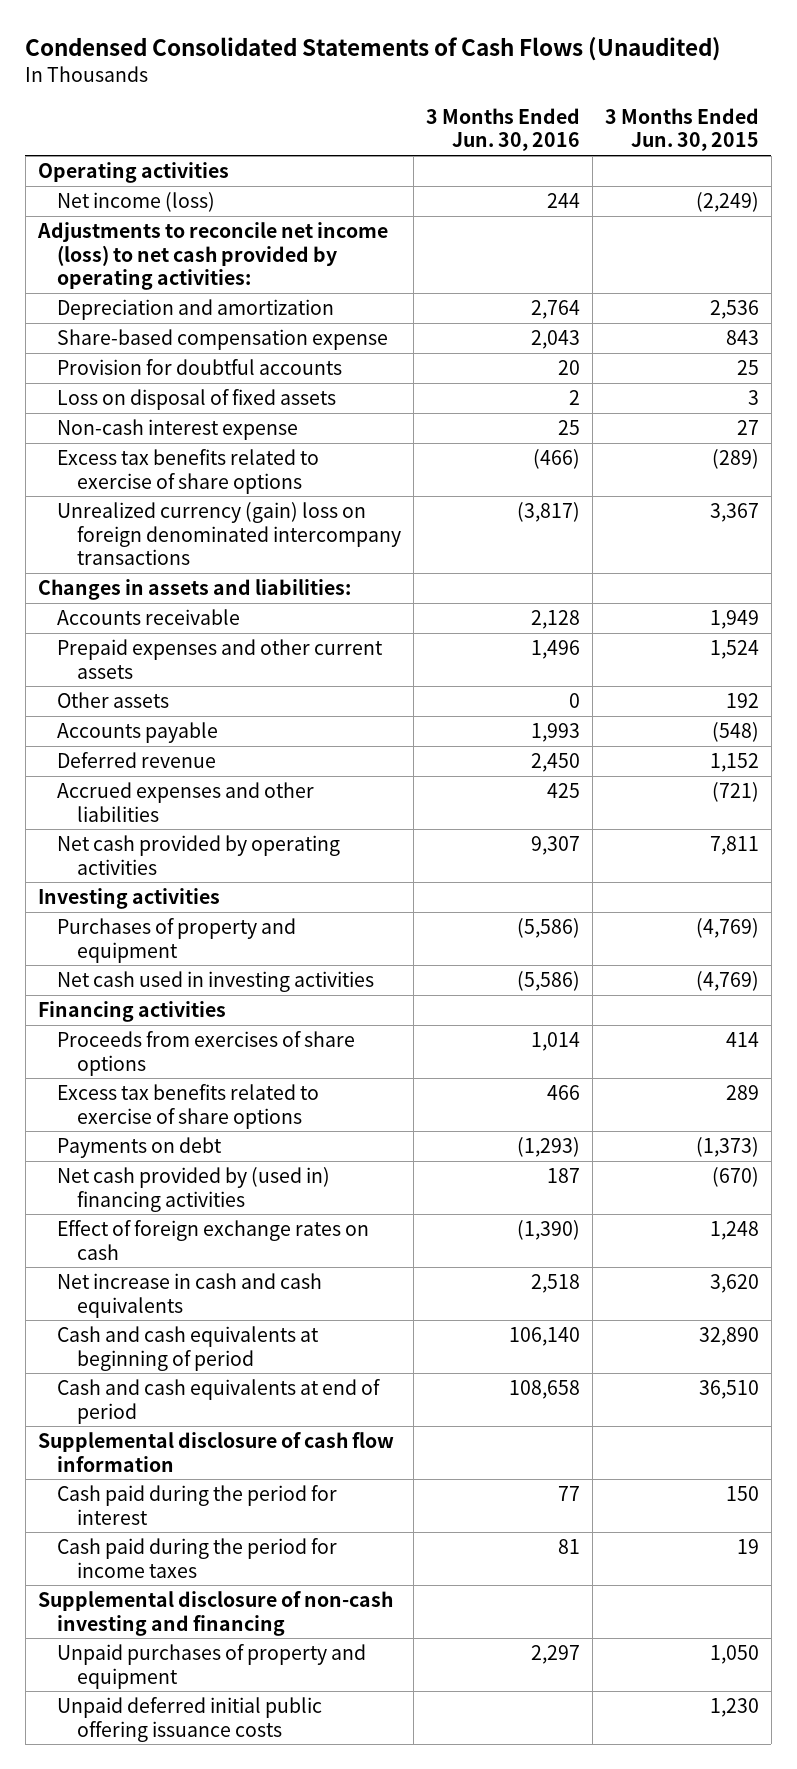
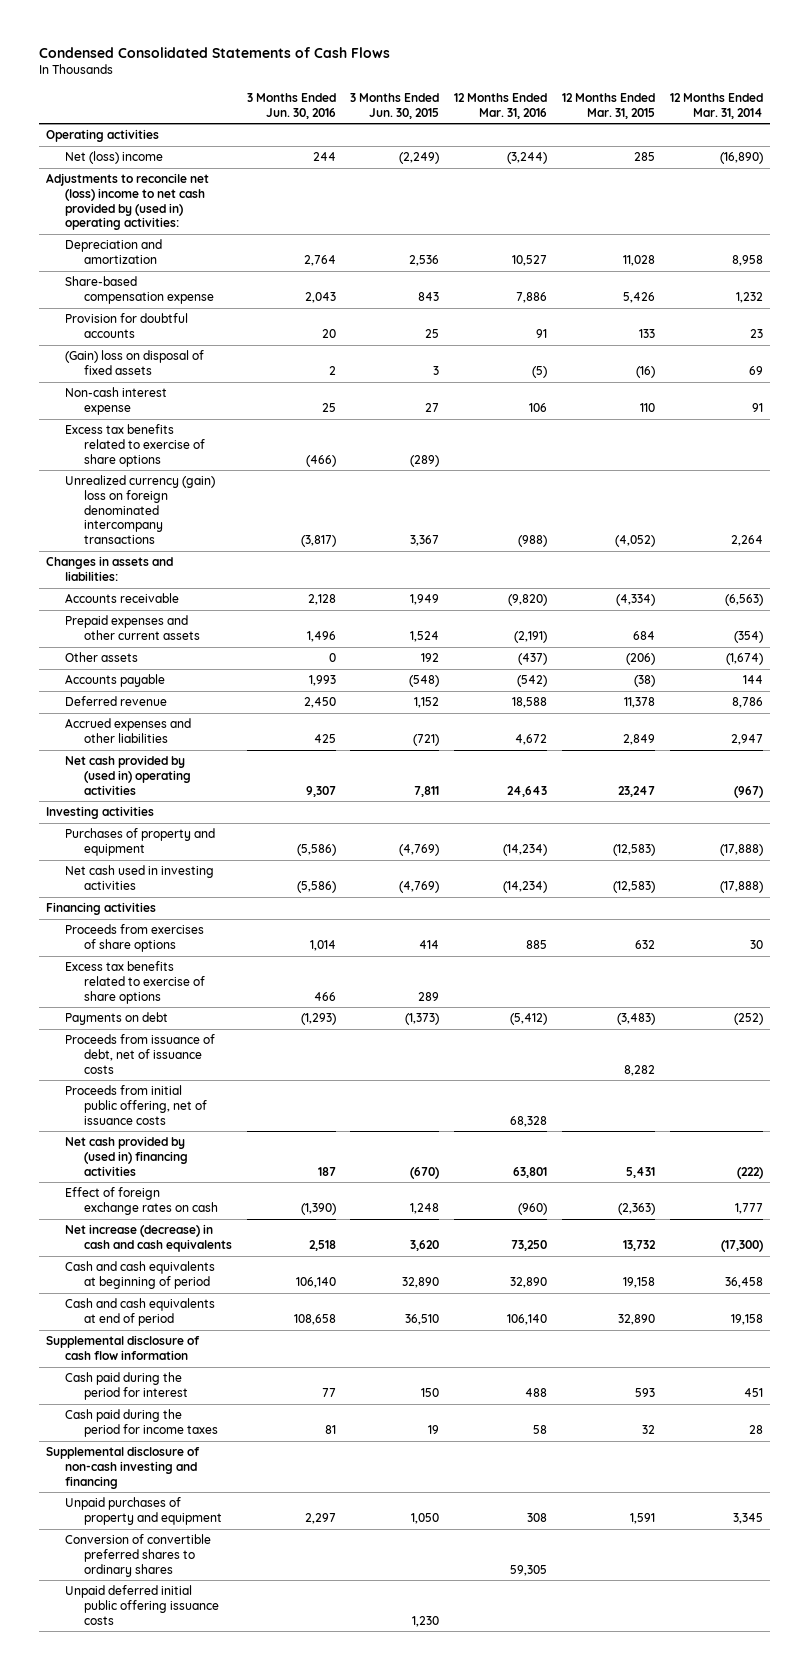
[25,36,722,61] Condensed Consolidated Statements of Cash Flows (Unaudited) -> [38,46,390,58] Condensed Consolidated Statements of Cash Flows
none -> [454,92,548,119] 12 Months Ended Mar. 31, 2016
none -> [562,92,656,119] 12 Months Ended Mar. 31, 2015
none -> [669,92,763,119] 12 Months Ended Mar. 31, 2014
[57,192,216,213] Net income (loss) -> [64,151,163,165] Net (loss) income
[36,222,388,290] Adjustments to reconcile net income (loss) to net cash provided by operating activities: -> [46,173,210,231] Adjustments to reconcile net (loss) income to net cash provided by (used in) operating activities:
[57,389,337,411] Loss on disposal of fixed assets -> [64,350,204,376] (Gain) loss on disposal of fixed assets
[57,835,341,875] Net cash provided by operating activities -> [64,755,191,795] Net cash provided by (used in) operating activities
none -> [64,1034,215,1074] Proceeds from issuance of debt, net of issuance costs
none -> [64,1085,207,1125] Proceeds from initial public offering, net of issuance costs
[57,1273,323,1318] Net increase in cash and cash equivalents -> [64,1224,232,1253] Net increase (decrease) in cash and cash equivalents
none -> [64,1534,211,1577] Conversion of convertible preferred shares to ordinary shares

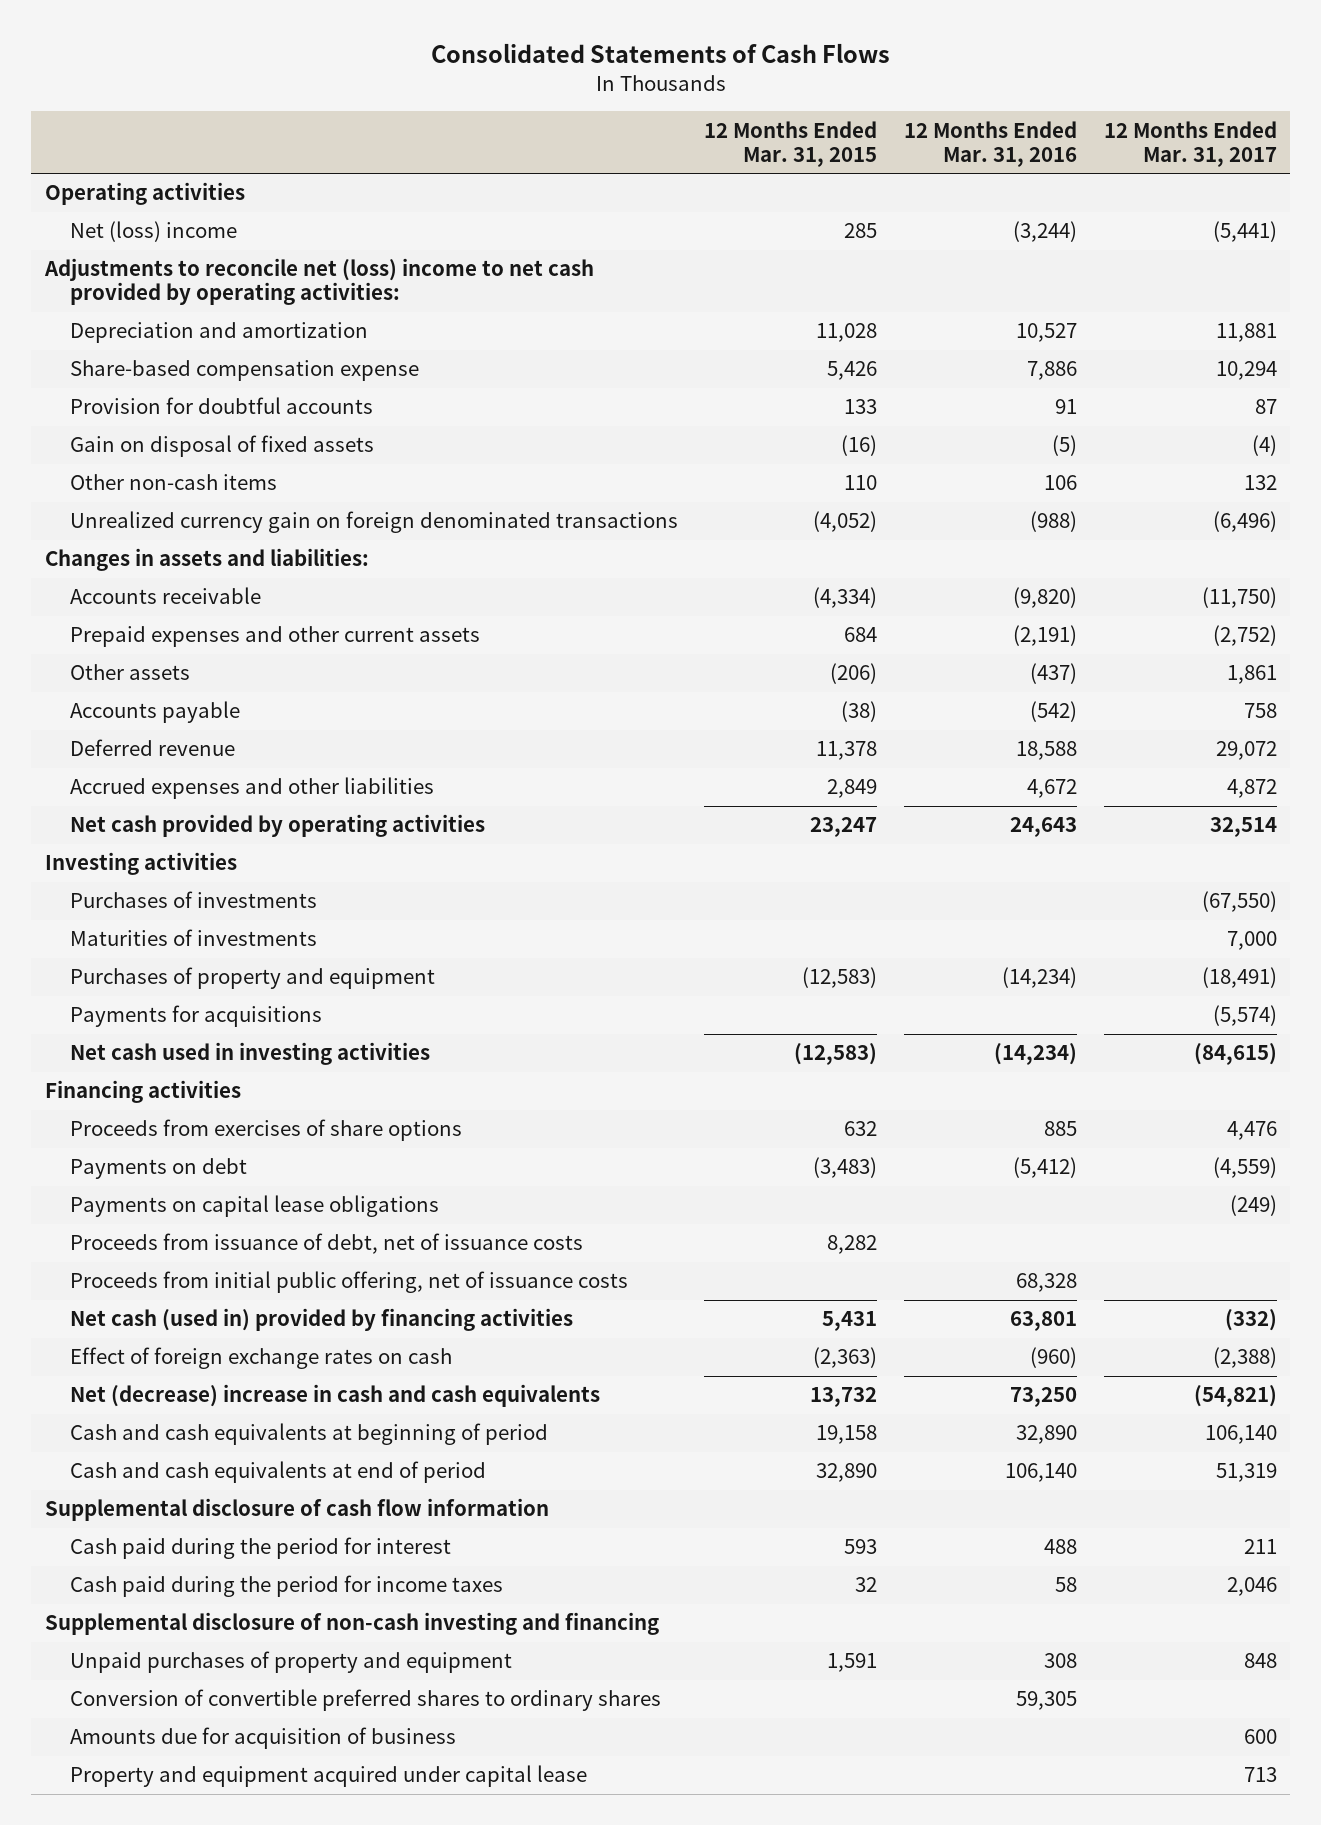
[38,46,390,58] Condensed Consolidated Statements of Cash Flows -> [430,43,890,64] Consolidated Statements of Cash Flows
[246,92,336,119] 3 Months Ended Jun. 30, 2016 -> none
[350,92,440,119] 3 Months Ended Jun. 30, 2015 -> none
[669,92,763,119] 12 Months Ended Mar. 31, 2014 -> none
none -> [1103,120,1277,167] 12 Months Ended Mar. 31, 2017
[46,173,210,231] Adjustments to reconcile net (loss) income to net cash provided by (used in) operating activities: -> [43,258,594,306] Adjustments to reconcile net (loss) income to net cash provided by operating activities:
[64,424,205,467] Excess tax benefits related to exercise of share options -> none
[64,350,204,376] (Gain) loss on disposal of fixed assets -> [69,435,374,458] Gain on disposal of fixed assets
[64,387,167,416] Non-cash interest expense -> [69,474,277,491] Other non-cash items
[64,475,215,545] Unrealized currency (gain) loss on foreign denominated intercompany transactions -> [69,511,678,534] Unrealized currency gain on foreign denominated transactions
[64,755,191,795] Net cash provided by (used in) operating activities -> [69,814,485,838] Net cash provided by operating activities
none -> [69,891,317,909] Purchases of investments
none -> [69,929,317,947] Maturities of investments
none -> [69,1005,322,1028] Payments for acquisitions
[64,961,205,1004] Excess tax benefits related to exercise of share options -> none
none -> [69,1195,439,1218] Payments on capital lease obligations
[64,1136,188,1176] Net cash provided by (used in) financing activities -> [69,1308,573,1332] Net cash (used in) provided by financing activities
[64,1224,232,1253] Net increase (decrease) in cash and cash equivalents -> [69,1384,600,1408] Net (decrease) increase in cash and cash equivalents
[64,1585,219,1625] Unpaid deferred initial public offering issuance costs -> none
none -> [69,1727,456,1750] Amounts due for acquisition of business
none -> [69,1765,587,1788] Property and equipment acquired under capital lease

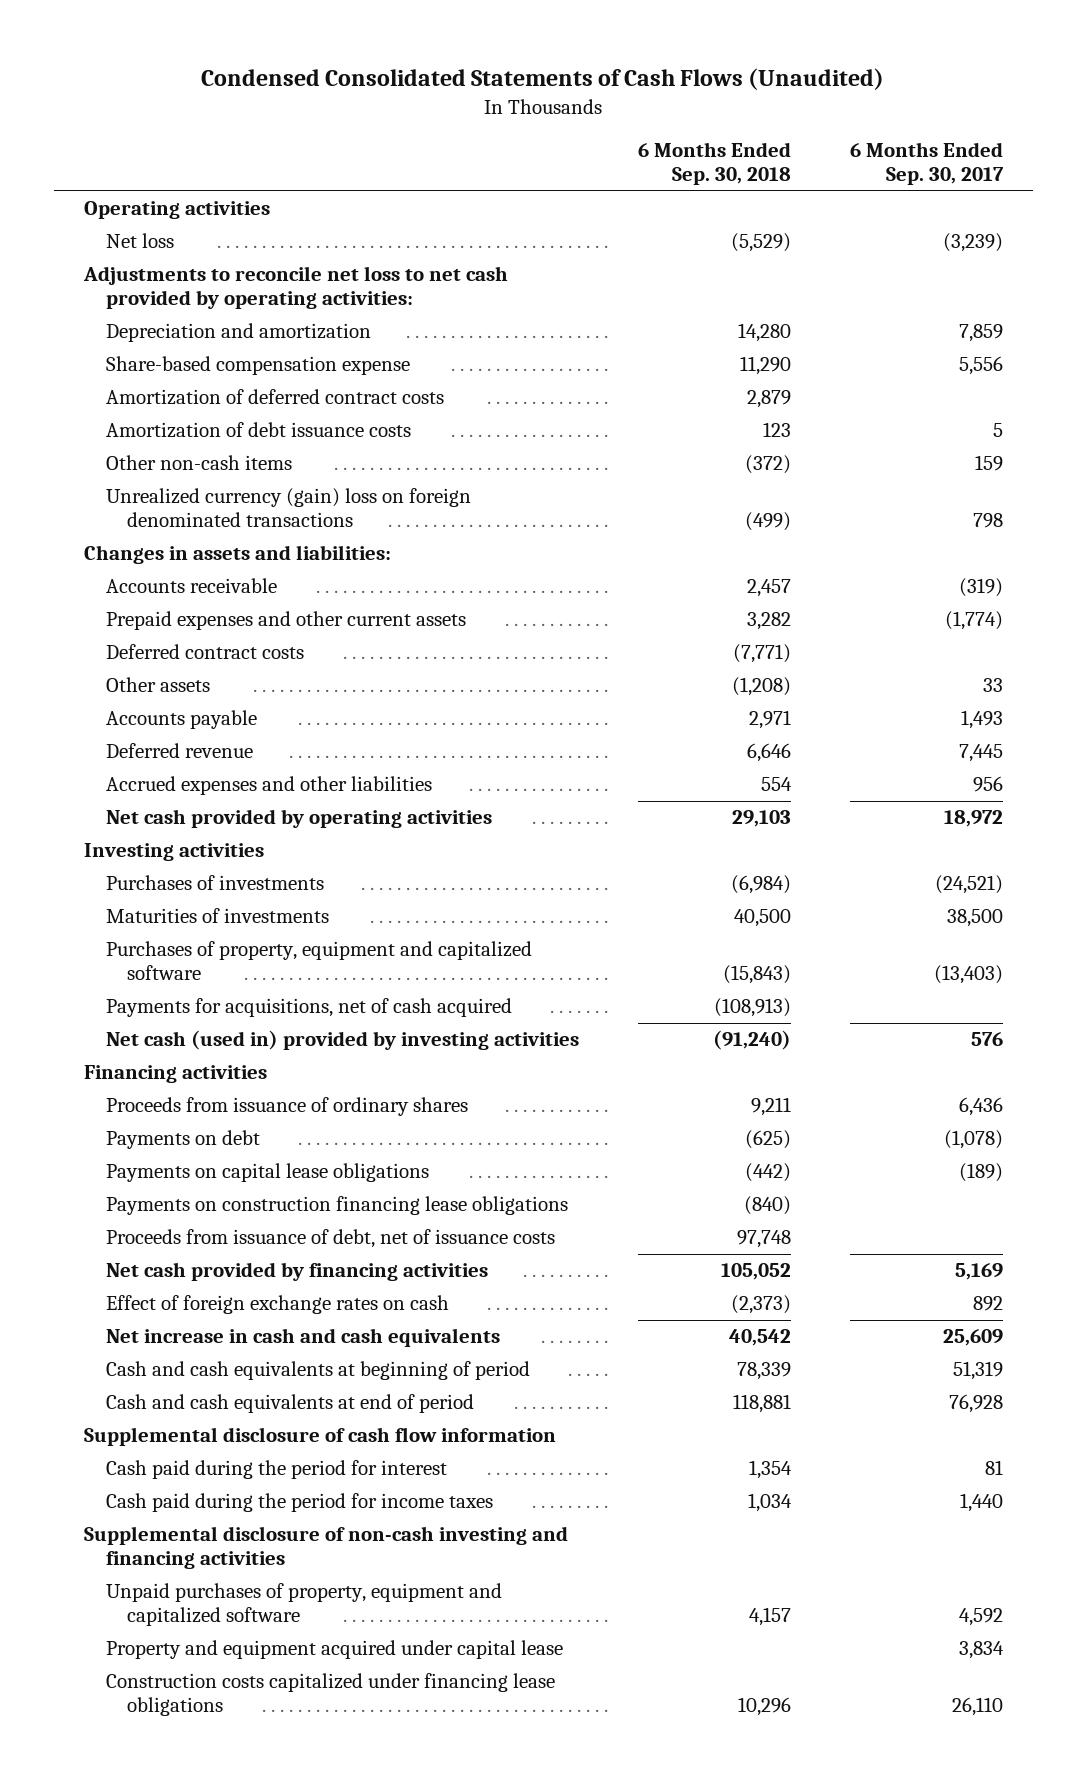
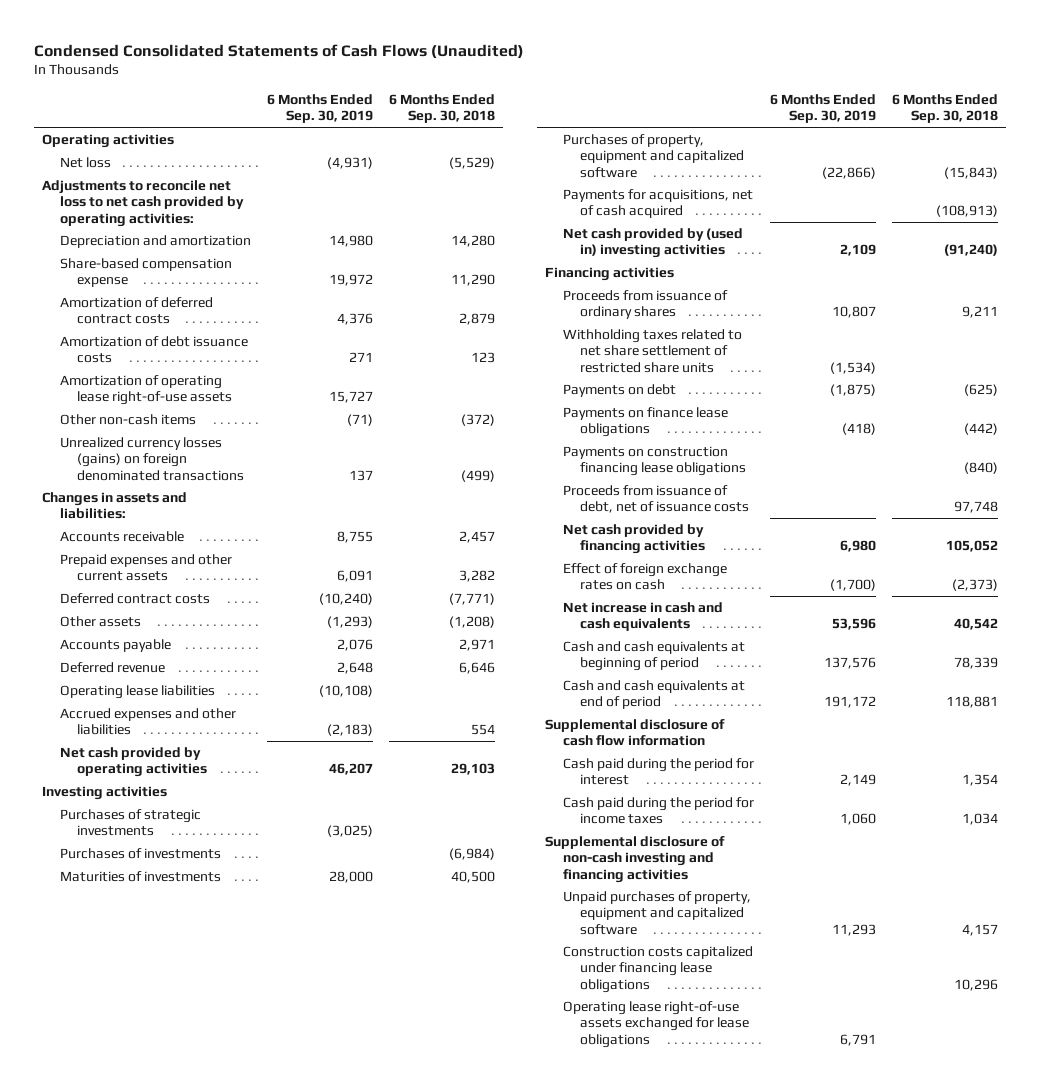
[850,142,1005,186] 6 Months Ended Sep. 30, 2017 -> none
none -> [266,94,373,124] 6 Months Ended Sep. 30, 2019
none -> [59,374,233,406] Amortization of operating lease right-of-use assets
[105,488,471,528] Unrealized currency (gain) loss on foreign denominated transactions -> [59,436,245,481] Unrealized currency losses (gains) on foreign denominated transactions
none -> [59,684,215,699] Operating lease liabilities
none -> [59,808,201,837] Purchases of strategic investments
[105,1030,579,1051] Net cash (used in) provided by investing activities -> [562,227,743,259] Net cash provided by (used in) investing activities
none -> [562,328,742,373] Withholding taxes related to net share settlement of restricted share units
[105,1163,429,1183] Payments on capital lease obligations -> [562,406,728,438] Payments on finance lease obligations
[105,1640,563,1660] Property and equipment acquired under capital lease -> none
none -> [562,1000,750,1048] Operating lease right-of-use assets exchanged for lease obligations

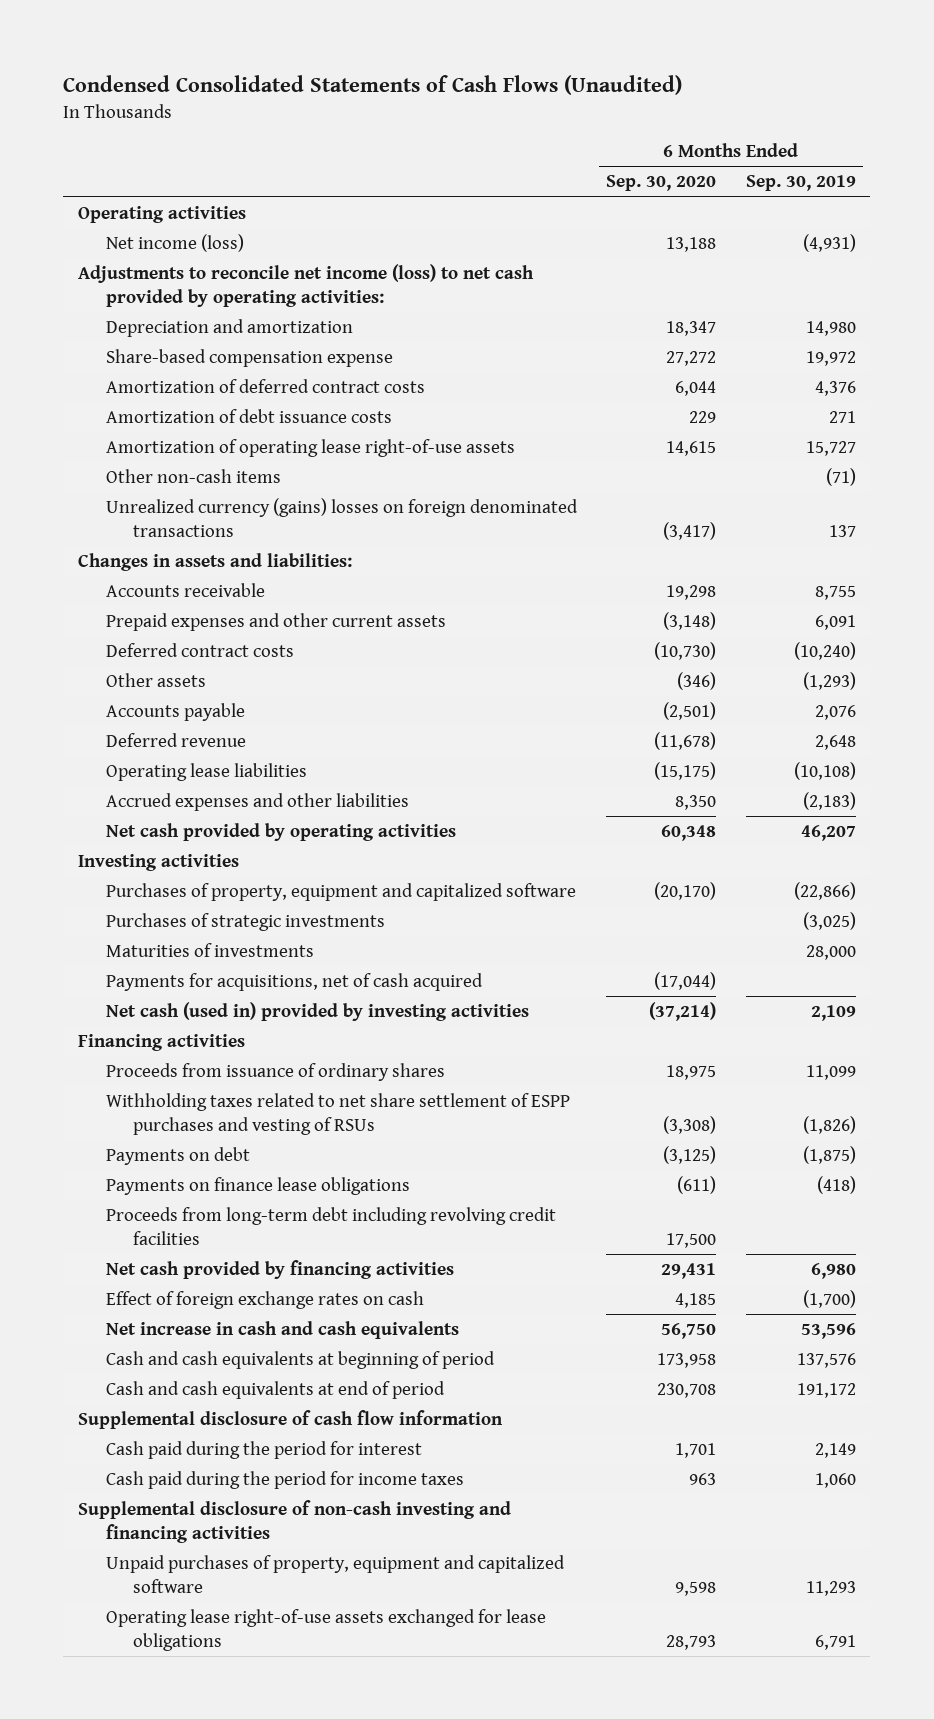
[388,94,495,124] 6 Months Ended Sep. 30, 2018 -> none
none -> [606,175,717,192] Sep. 30, 2020
[59,156,111,168] Net loss -> [105,233,244,252] Net income (loss)
[42,179,244,227] Adjustments to reconcile net loss to net cash provided by operating activities: -> [77,263,534,307] Adjustments to reconcile net income (loss) to net cash provided by operating activities:
[59,436,245,481] Unrealized currency losses (gains) on foreign denominated transactions -> [105,497,578,537] Unrealized currency (gains) losses on foreign denominated transactions
[562,133,745,178] Purchases of property, equipment and capitalized software -> [105,882,576,901] Purchases of property, equipment and capitalized software
[59,847,221,859] Purchases of investments -> none
[562,227,743,259] Net cash provided by (used in) investing activities -> [105,1001,529,1021] Net cash (used in) provided by investing activities
[831,306,876,319] 10,807 -> [805,1064,856,1080] 11,099
[562,328,742,373] Withholding taxes related to net share settlement of restricted share units -> [105,1092,570,1135] Withholding taxes related to net share settlement of ESPP purchases and vesting of RSUs
[829,361,876,374] (1,534) -> [802,1115,856,1134] (1,826)
[562,445,747,477] Payments on construction financing lease obligations -> none
[562,484,750,514] Proceeds from issuance of debt, net of issuance costs -> none
none -> [105,1206,556,1245] Proceeds from long-term debt including revolving credit facilities
[562,945,753,993] Construction costs capitalized under financing lease obligations -> none

